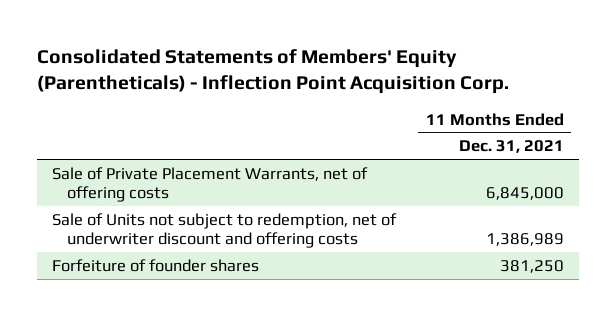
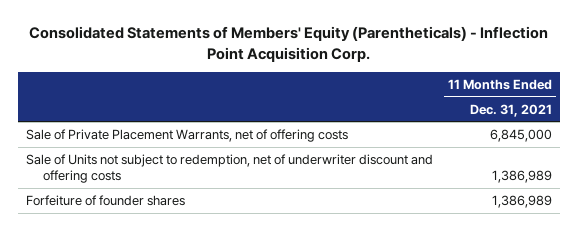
[499,259,564,273] 381,250 -> [492,195,553,209] 1,386,989

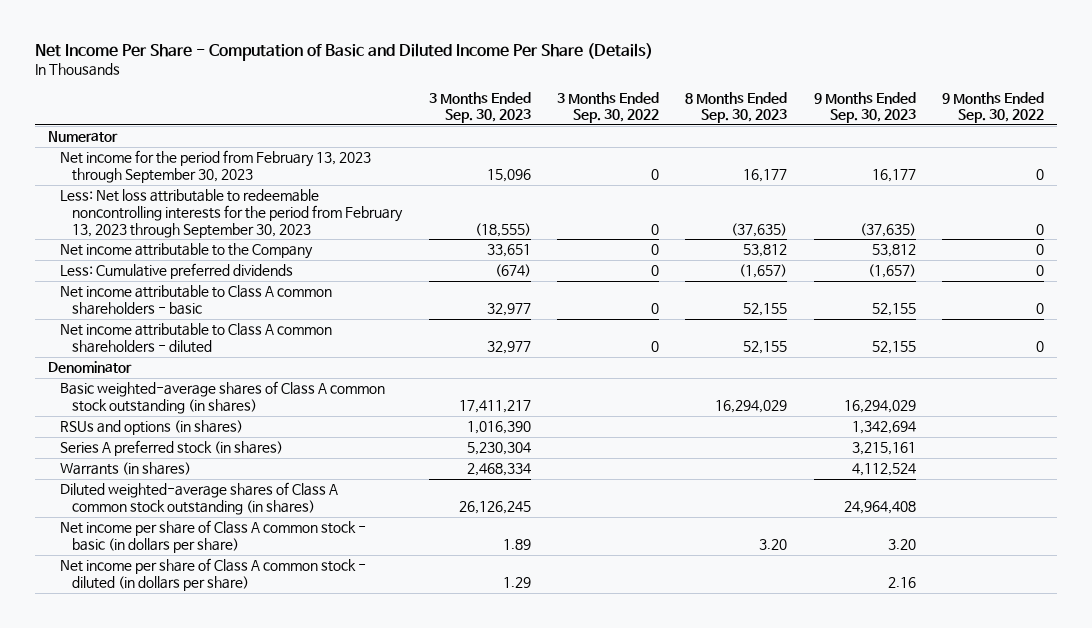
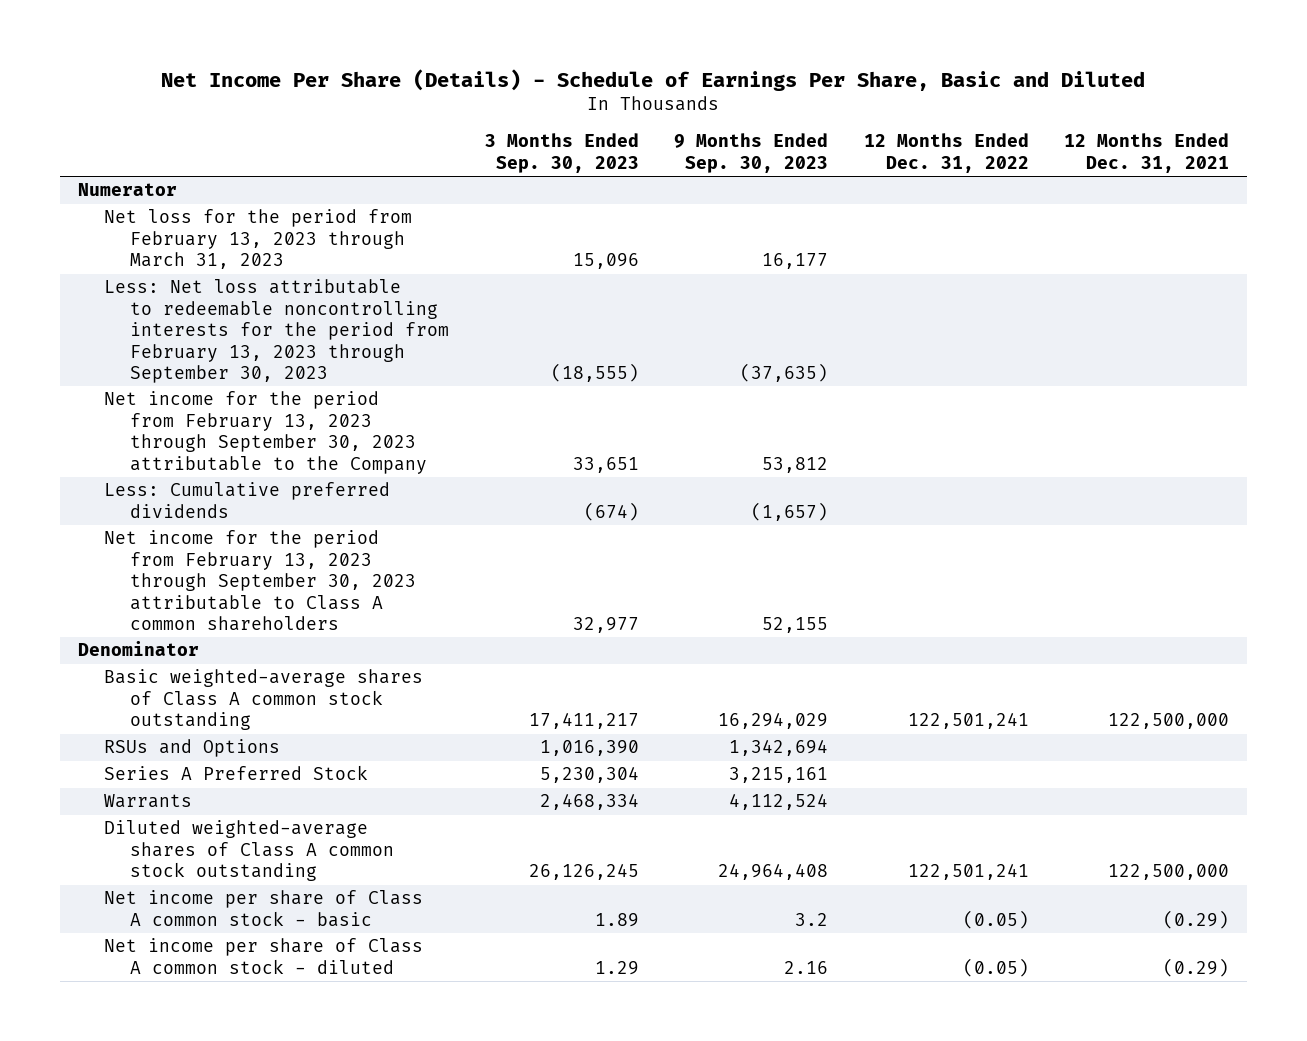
[34,42,653,61] Net Income Per Share - Computation of Basic and Diluted Income Per Share (Details) -> [161,68,1146,91] Net Income Per Share (Details) - Schedule of Earnings Per Share, Basic and Diluted
[556,91,659,124] 3 Months Ended Sep. 30, 2022 -> none
[685,91,788,124] 8 Months Ended Sep. 30, 2023 -> none
[942,91,1045,124] 9 Months Ended Sep. 30, 2022 -> none
none -> [863,133,1029,173] 12 Months Ended Dec. 31, 2022
none -> [1064,133,1230,173] 12 Months Ended Dec. 31, 2021
[60,150,372,184] Net income for the period from February 13, 2023 through September 30, 2023 -> [103,209,412,270] Net loss for the period from February 13, 2023 through March 31, 2023
[60,243,314,260] Net income attributable to the Company -> [103,391,428,474] Net income for the period from February 13, 2023 through September 30, 2023 attributable to the Company
[60,323,333,354] Net income attributable to Class A common shareholders - diluted -> none
[60,285,333,316] Net income attributable to Class A common shareholders - basic -> [103,530,417,632] Net income for the period from February 13, 2023 through September 30, 2023 attributable to Class A common shareholders
[60,381,386,415] Basic weighted-average shares of Class A common stock outstanding (in shares) -> [103,669,423,731] Basic weighted-average shares of Class A common stock outstanding
[60,420,244,436] RSUs and options (in shares) -> [103,739,280,758] RSUs and Options
[60,440,284,457] Series A preferred stock (in shares) -> [103,765,368,781] Series A Preferred Stock
[60,462,192,476] Warrants (in shares) -> [103,794,192,809] Warrants
[60,482,339,516] Diluted weighted-average shares of Class A common stock outstanding (in shares) -> [103,820,395,882] Diluted weighted-average shares of Class A common stock outstanding
[60,520,367,554] Net income per share of Class A common stock - basic (in dollars per share) -> [103,890,423,927] Net income per share of Class A common stock - basic
[887,539,916,551] 3.20 -> [795,912,829,926] 3.2
[60,558,367,592] Net income per share of Class A common stock - diluted (in dollars per share) -> [103,938,423,974] Net income per share of Class A common stock - diluted

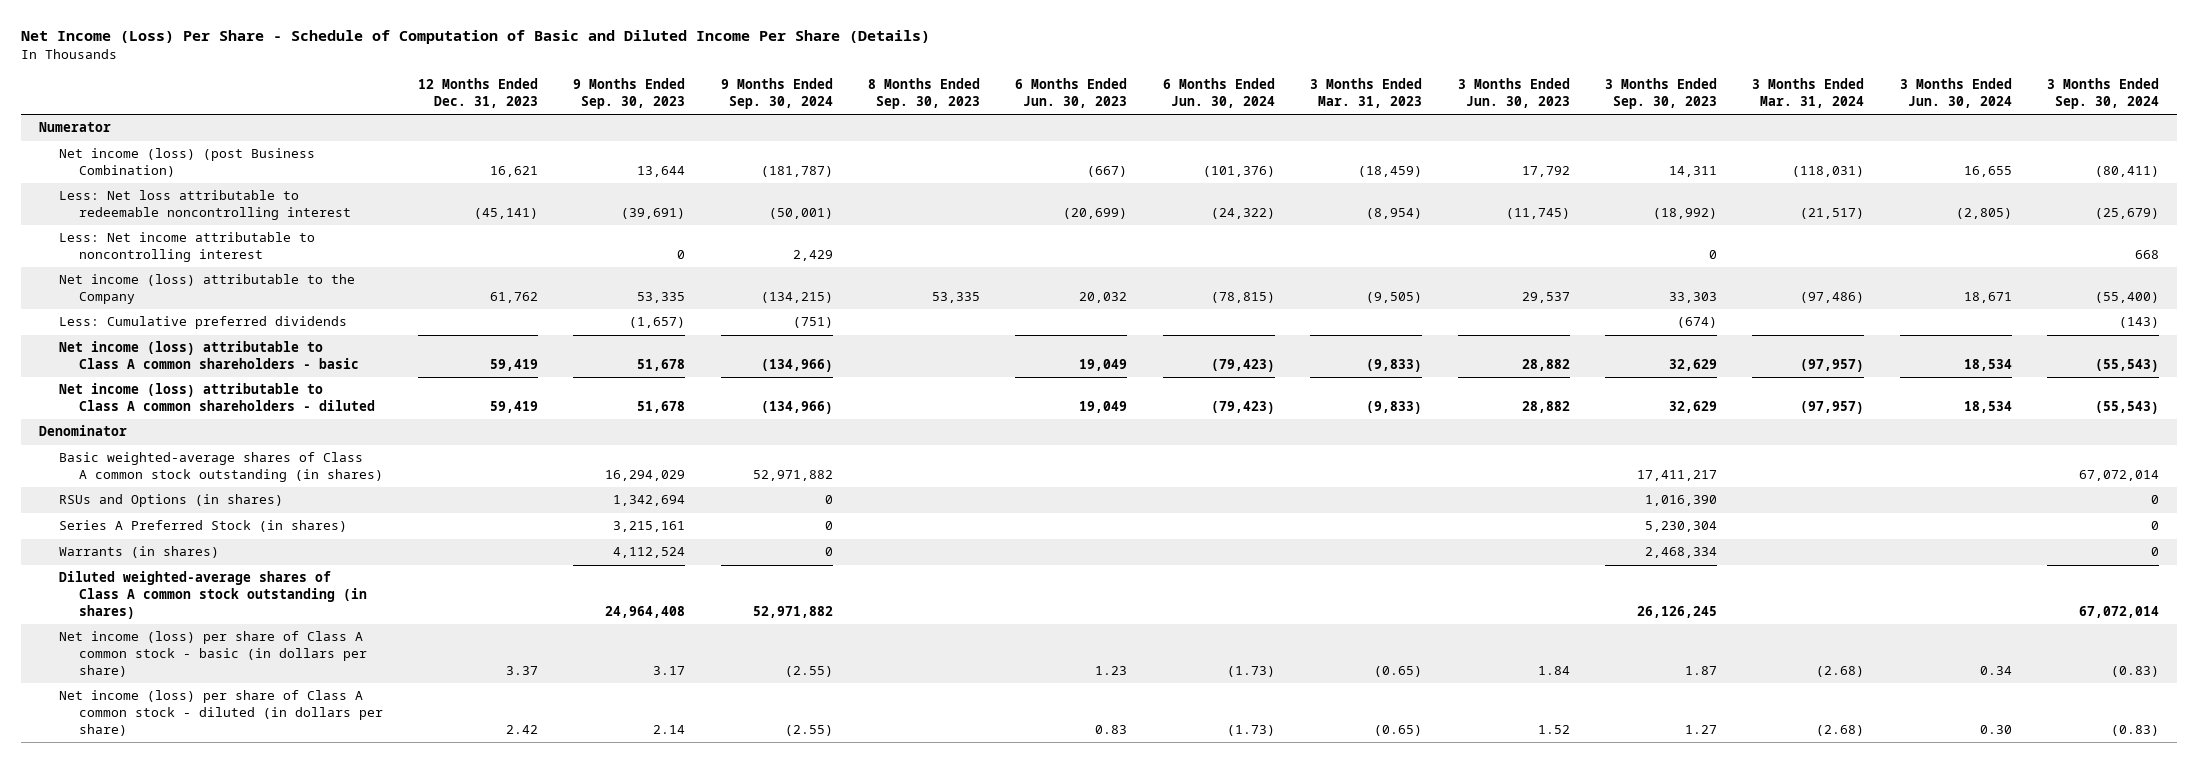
[161,68,1146,91] Net Income Per Share (Details) - Schedule of Earnings Per Share, Basic and Diluted -> [21,30,931,45] Net Income (Loss) Per Share - Schedule of Computation of Basic and Diluted Income Per Share (Details)
[863,133,1029,173] 12 Months Ended Dec. 31, 2022 -> none
[1064,133,1230,173] 12 Months Ended Dec. 31, 2021 -> none
none -> [417,78,538,108] 12 Months Ended Dec. 31, 2023
none -> [720,78,833,109] 9 Months Ended Sep. 30, 2024
none -> [868,78,981,109] 8 Months Ended Sep. 30, 2023
none -> [1015,78,1128,108] 6 Months Ended Jun. 30, 2023
none -> [1162,78,1275,108] 6 Months Ended Jun. 30, 2024
none -> [1310,78,1423,108] 3 Months Ended Mar. 31, 2023
none -> [1457,78,1570,108] 3 Months Ended Jun. 30, 2023
none -> [1752,78,1865,108] 3 Months Ended Mar. 31, 2024
none -> [1899,78,2012,108] 3 Months Ended Jun. 30, 2024
none -> [2046,78,2159,109] 3 Months Ended Sep. 30, 2024
[103,209,412,270] Net loss for the period from February 13, 2023 through March 31, 2023 -> none
[103,279,450,384] Less: Net loss attributable to redeemable noncontrolling interests for the period from February 13, 2023 through September 30, 2023 -> none
[103,391,428,474] Net income for the period from February 13, 2023 through September 30, 2023 attributable to the Company -> none
none -> [58,148,315,178] Net income (loss) (post Business Combination)
none -> [58,190,351,221] Less: Net loss attributable to redeemable noncontrolling interest
none -> [58,232,315,263] Less: Net income attributable to noncontrolling interest
none -> [58,274,355,305] Net income (loss) attributable to the Company
[103,530,417,632] Net income for the period from February 13, 2023 through September 30, 2023 attributable to Class A common shareholders -> [58,341,359,370] Net income (loss) attributable to Class A common shareholders - basic
[572,617,639,634] 32,977 -> [1668,359,1717,372] 32,629
[762,617,829,634] 52,155 -> [637,359,686,372] 51,678
none -> [58,383,375,412] Net income (loss) attributable to Class A common shareholders - diluted
[103,669,423,731] Basic weighted-average shares of Class A common stock outstanding -> [58,452,383,483] Basic weighted-average shares of Class A common stock outstanding (in shares)
[103,739,280,758] RSUs and Options -> [58,494,283,508] RSUs and Options (in shares)
[103,765,368,781] Series A Preferred Stock -> [58,520,347,533] Series A Preferred Stock (in shares)
[103,794,192,809] Warrants -> [58,546,219,559] Warrants (in shares)
[103,820,395,882] Diluted weighted-average shares of Class A common stock outstanding -> [58,571,367,619] Diluted weighted-average shares of Class A common stock outstanding (in shares)
[103,890,423,927] Net income per share of Class A common stock - basic -> [58,631,367,677] Net income (loss) per share of Class A common stock - basic (in dollars per share)
[594,912,639,927] 1.89 -> [1684,665,1717,675] 1.87
[795,912,829,926] 3.2 -> [653,665,686,675] 3.17
[103,938,423,974] Net income per share of Class A common stock - diluted -> [58,690,383,736] Net income (loss) per share of Class A common stock - diluted (in dollars per share)
[594,960,639,975] 1.29 -> [1684,724,1717,734] 1.27
[784,960,829,974] 2.16 -> [653,724,686,734] 2.14

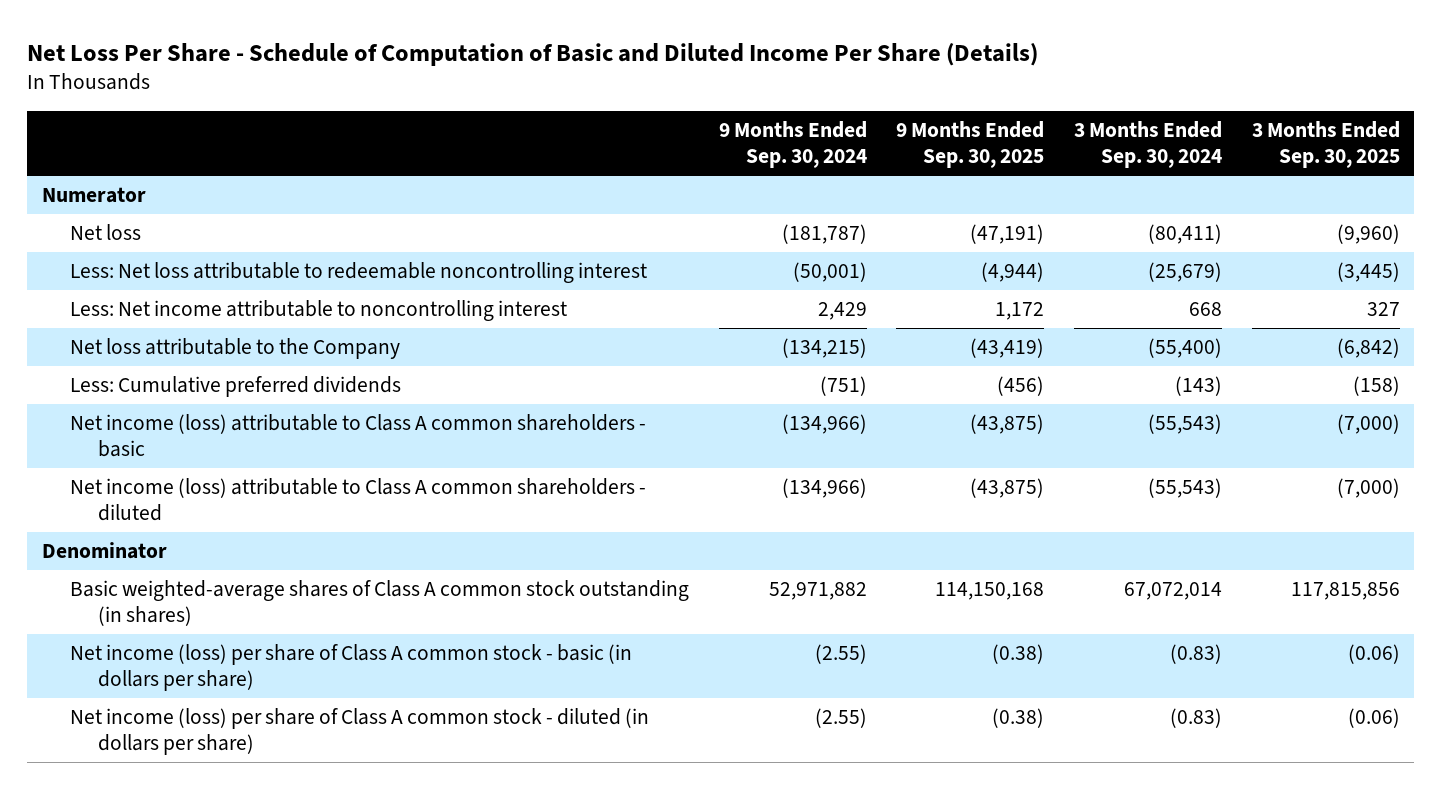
[21,30,931,45] Net Income (Loss) Per Share - Schedule of Computation of Basic and Diluted Income Per Share (Details) -> [27,42,1039,66] Net Loss Per Share - Schedule of Computation of Basic and Diluted Income Per Share (Details)
[417,78,538,108] 12 Months Ended Dec. 31, 2023 -> none
[573,78,686,109] 9 Months Ended Sep. 30, 2023 -> none
[868,78,981,109] 8 Months Ended Sep. 30, 2023 -> none
[1015,78,1128,108] 6 Months Ended Jun. 30, 2023 -> none
[1162,78,1275,108] 6 Months Ended Jun. 30, 2024 -> none
[1310,78,1423,108] 3 Months Ended Mar. 31, 2023 -> none
[1457,78,1570,108] 3 Months Ended Jun. 30, 2023 -> none
[1604,78,1717,109] 3 Months Ended Sep. 30, 2023 -> none
[1752,78,1865,108] 3 Months Ended Mar. 31, 2024 -> none
[1899,78,2012,108] 3 Months Ended Jun. 30, 2024 -> none
none -> [896,120,1045,169] 9 Months Ended Sep. 30, 2025
none -> [1251,120,1400,169] 3 Months Ended Sep. 30, 2025
[58,148,315,178] Net income (loss) (post Business Combination) -> [69,223,141,240] Net loss
[58,274,355,305] Net income (loss) attributable to the Company -> [69,337,400,359] Net loss attributable to the Company
[58,494,283,508] RSUs and Options (in shares) -> none
[58,520,347,533] Series A Preferred Stock (in shares) -> none
[58,546,219,559] Warrants (in shares) -> none
[58,571,367,619] Diluted weighted-average shares of Class A common stock outstanding (in shares) -> none

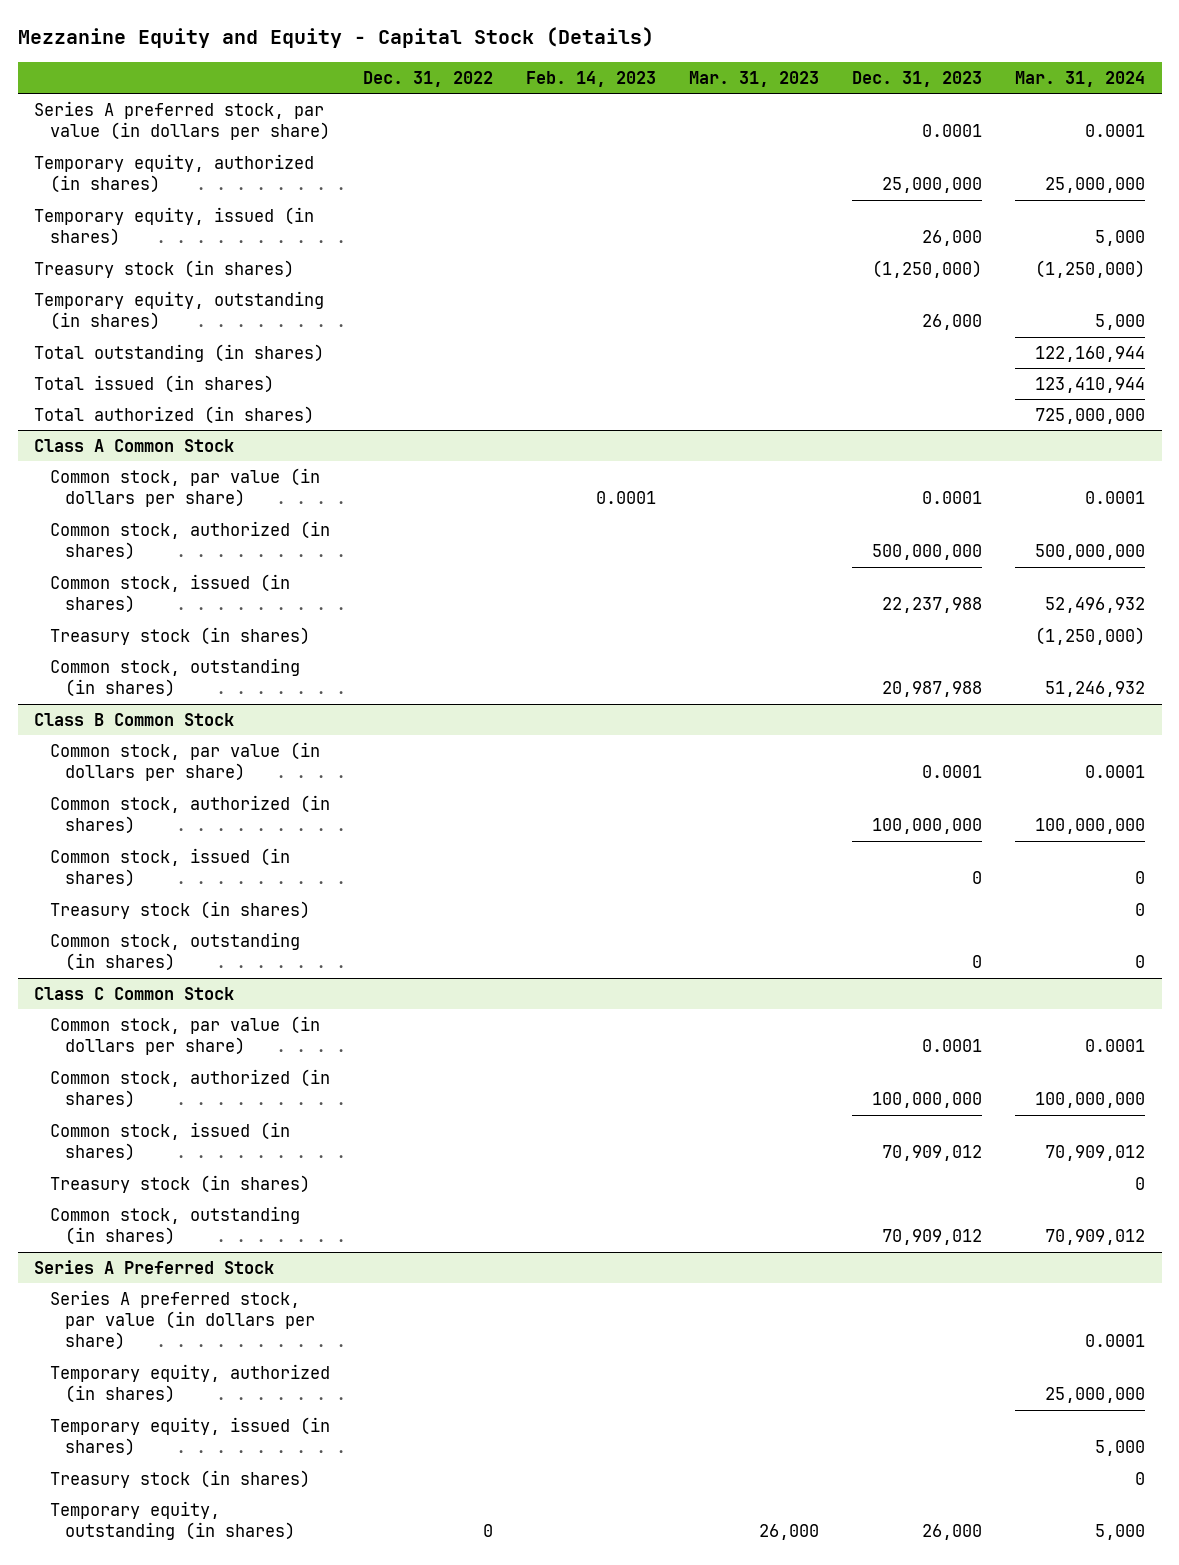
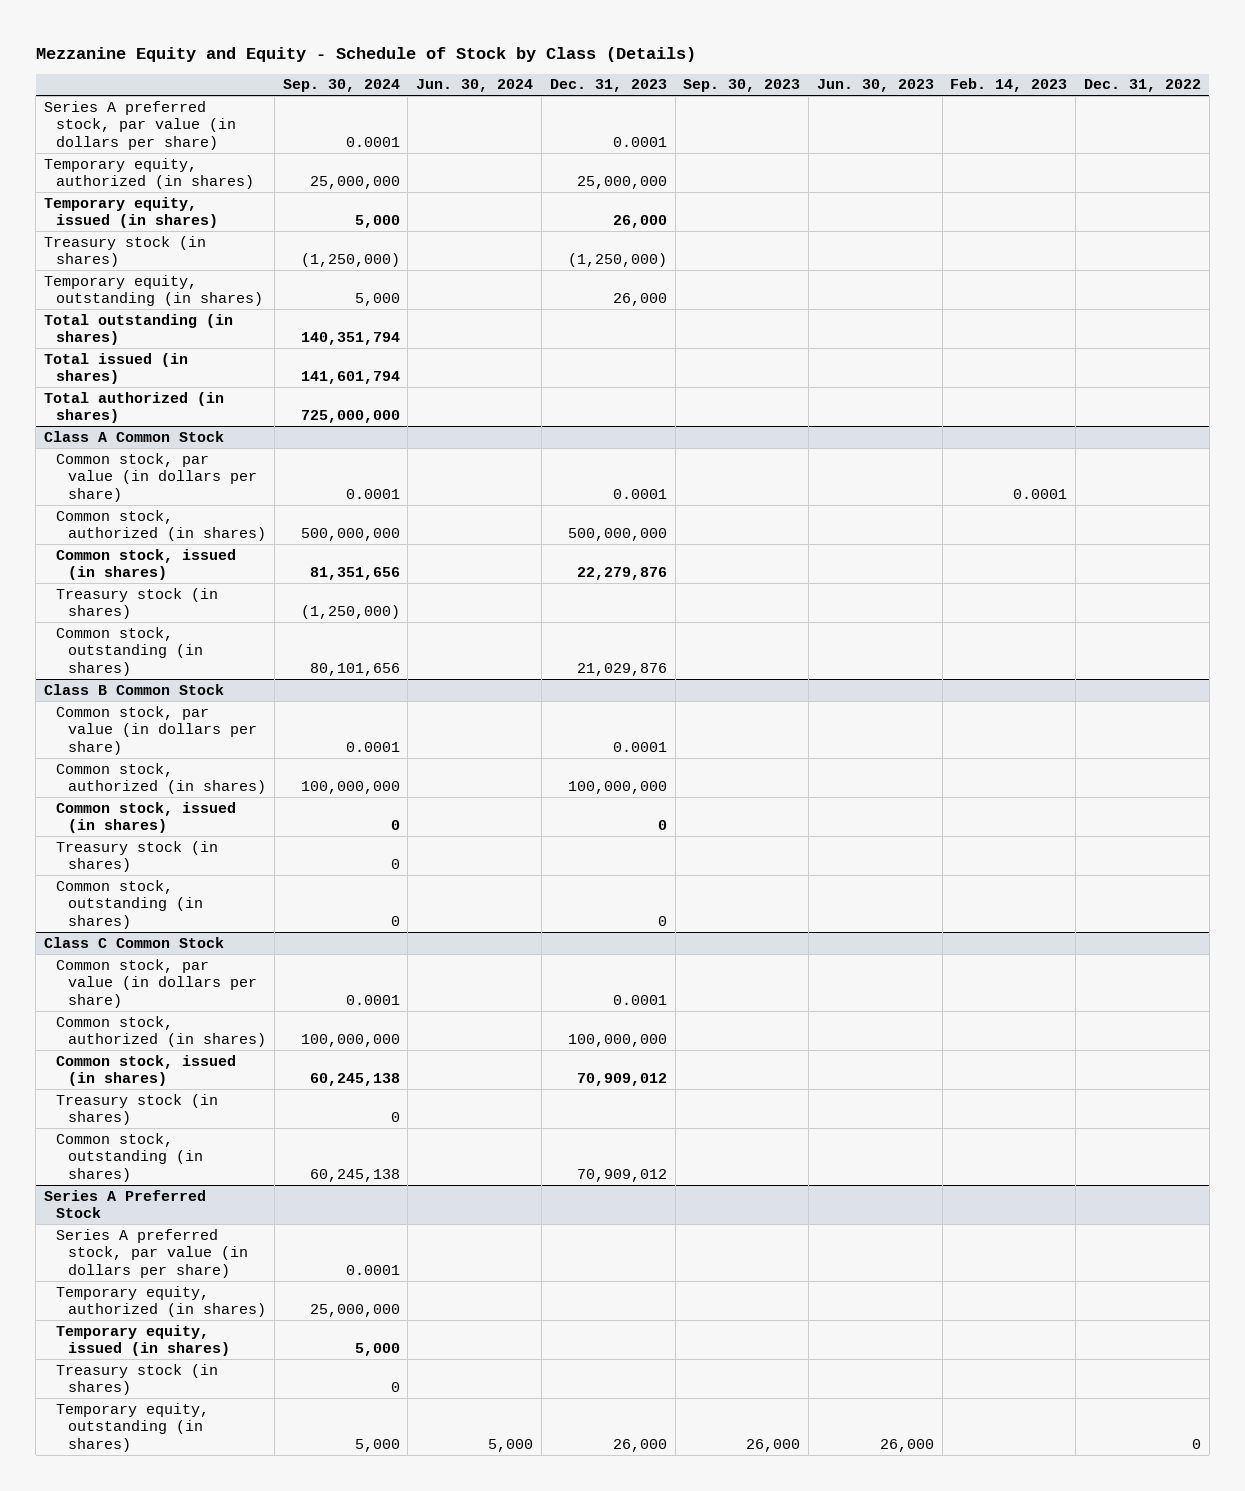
[17,27,654,49] Mezzanine Equity and Equity - Capital Stock (Details) -> [35,46,696,62] Mezzanine Equity and Equity - Schedule of Stock by Class (Details)
[688,70,819,87] Mar. 31, 2023 -> none
[1014,70,1145,87] Mar. 31, 2024 -> none
none -> [282,79,400,93] Sep. 30, 2024
none -> [416,79,534,93] Jun. 30, 2024
none -> [683,79,801,93] Sep. 30, 2023
none -> [816,79,934,93] Jun. 30, 2023
[881,597,982,614] 22,237,988 -> [576,567,667,581] 22,279,876
[881,681,982,698] 20,987,988 -> [576,662,667,676] 21,029,876

